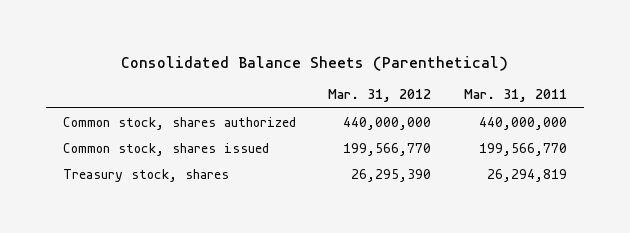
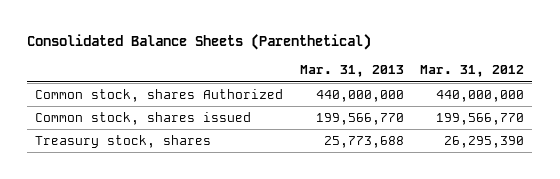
[464,89,568,103] Mar. 31, 2011 -> none
none -> [299,65,404,78] Mar. 31, 2013
[62,116,296,130] Common stock, shares authorized -> [35,88,284,102] Common stock, shares Authorized

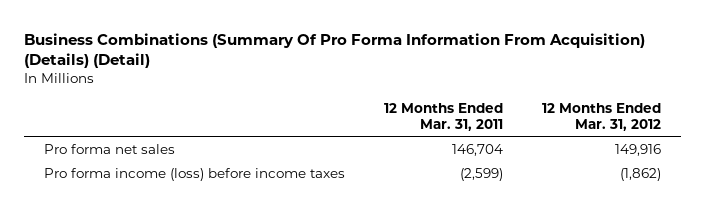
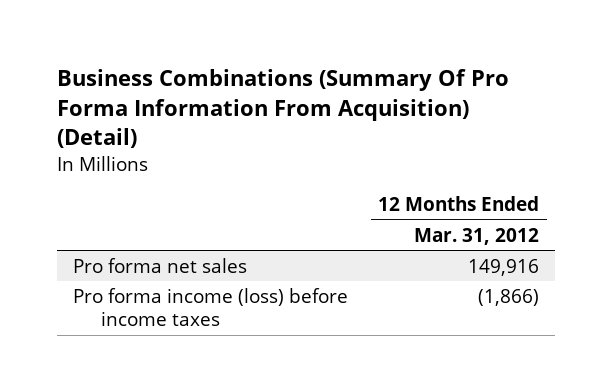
[23,32,645,69] Business Combinations (Summary Of Pro Forma Information From Acquisition) (Details) (Detail) -> [57,69,510,149] Business Combinations (Summary Of Pro Forma Information From Acquisition) (Detail)
[384,102,504,132] 12 Months Ended Mar. 31, 2011 -> none
[620,168,662,182] (1,862) -> [478,288,540,306] (1,866)

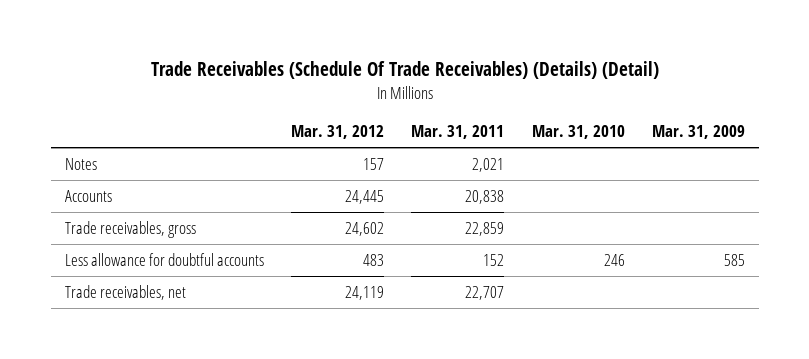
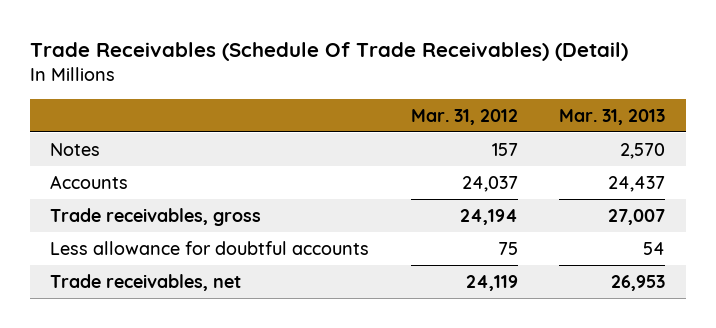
[150,61,659,80] Trade Receivables (Schedule Of Trade Receivables) (Details) (Detail) -> [29,42,628,62] Trade Receivables (Schedule Of Trade Receivables) (Detail)
[411,125,505,140] Mar. 31, 2011 -> none
[531,125,625,140] Mar. 31, 2010 -> none
[651,125,745,140] Mar. 31, 2009 -> none
none -> [559,108,666,125] Mar. 31, 2013
[344,189,384,204] 24,445 -> [461,175,518,192] 24,037
[344,221,384,236] 24,602 -> [459,208,518,225] 24,194
[362,253,384,266] 483 -> [497,241,518,255] 75

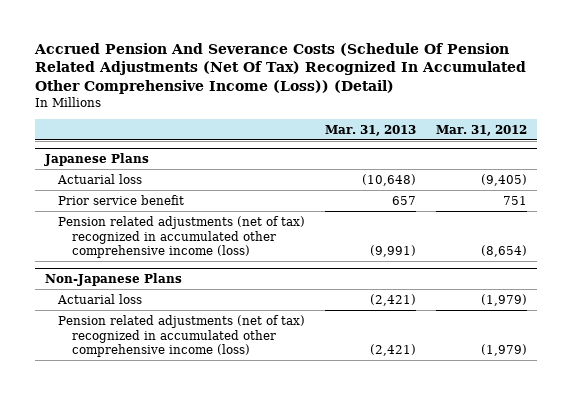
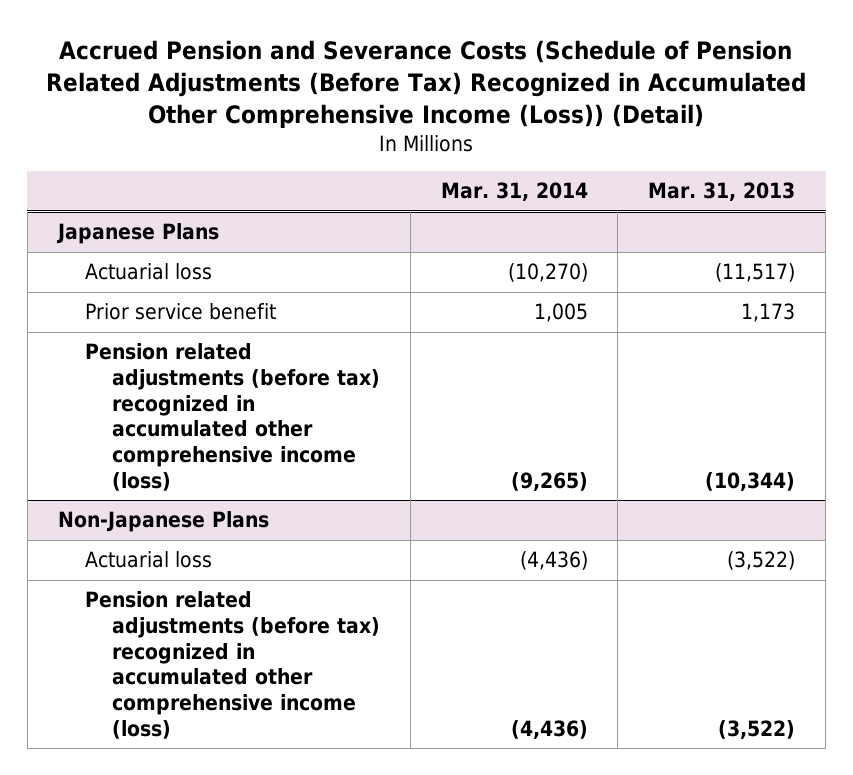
[33,42,526,94] Accrued Pension And Severance Costs (Schedule Of Pension Related Adjustments (Net Of Tax) Recognized In Accumulated Other Comprehensive Income (Loss)) (Detail) -> [46,40,807,128] Accrued Pension and Severance Costs (Schedule of Pension Related Adjustments (Before Tax) Recognized in Accumulated Other Comprehensive Income (Loss)) (Detail)
[435,124,527,136] Mar. 31, 2012 -> none
none -> [440,182,588,202] Mar. 31, 2014
[362,173,417,186] (10,648) -> [715,263,796,283] (11,517)
[392,195,417,205] 657 -> [741,303,796,323] 1,173
[58,215,306,259] Pension related adjustments (net of tax) recognized in accumulated other comprehensive income (loss) -> [84,343,381,491] Pension related adjustments (before tax) recognized in accumulated other comprehensive income (loss)
[370,245,417,258] (9,991) -> [705,471,796,491] (10,344)
[370,293,417,306] (2,421) -> [727,551,796,571] (3,522)
[58,314,306,358] Pension related adjustments (net of tax) recognized in accumulated other comprehensive income (loss) -> [84,591,381,739] Pension related adjustments (before tax) recognized in accumulated other comprehensive income (loss)
[370,344,417,357] (2,421) -> [718,719,796,739] (3,522)

